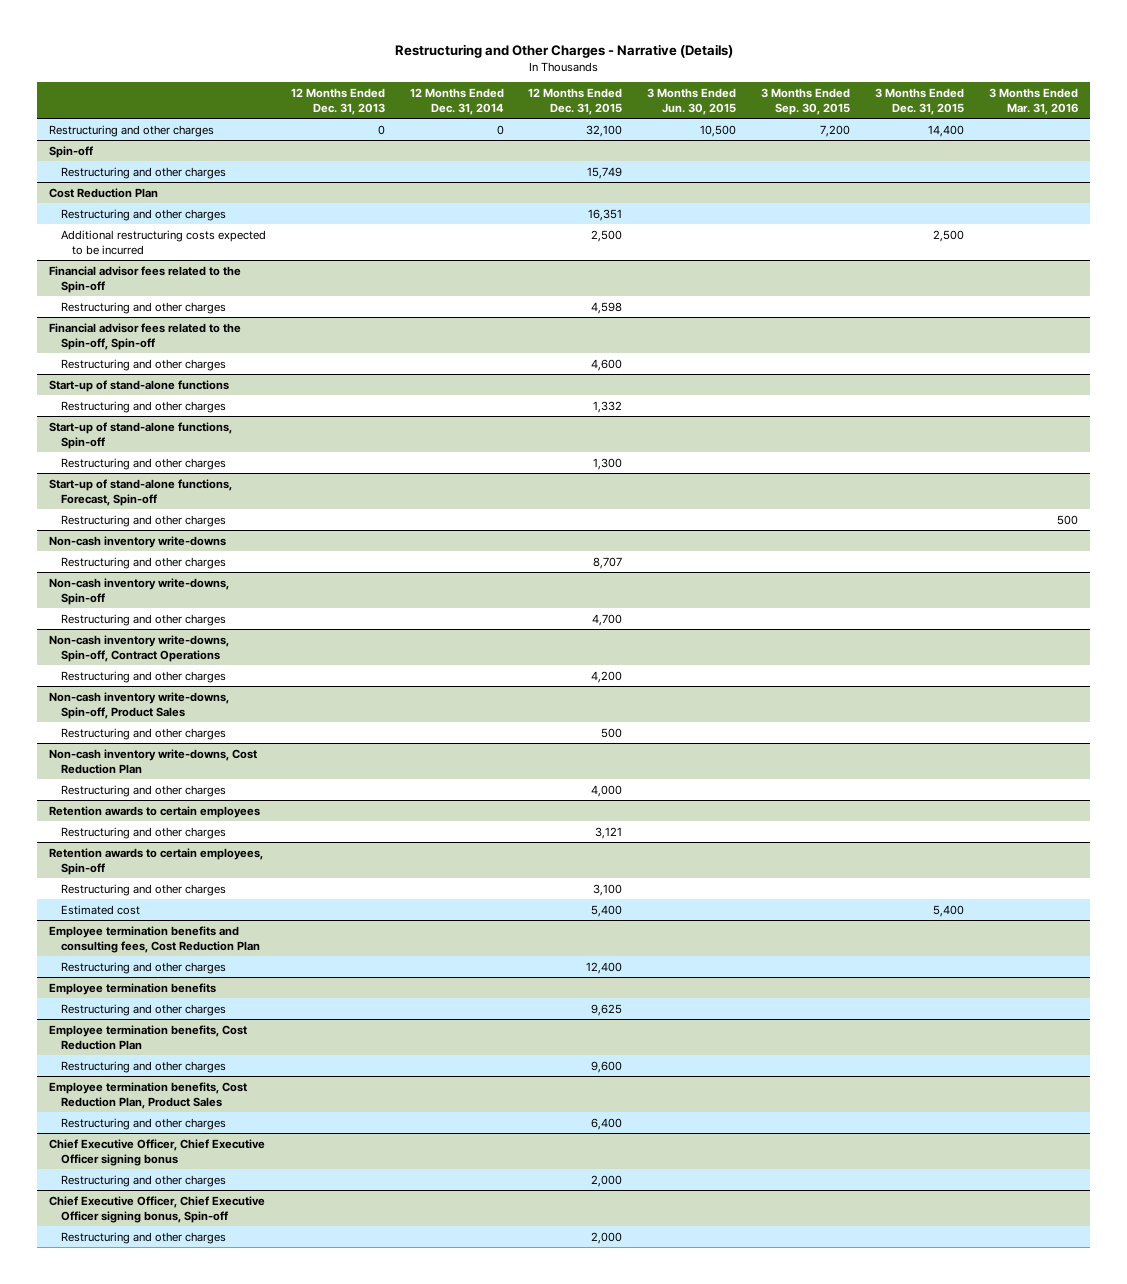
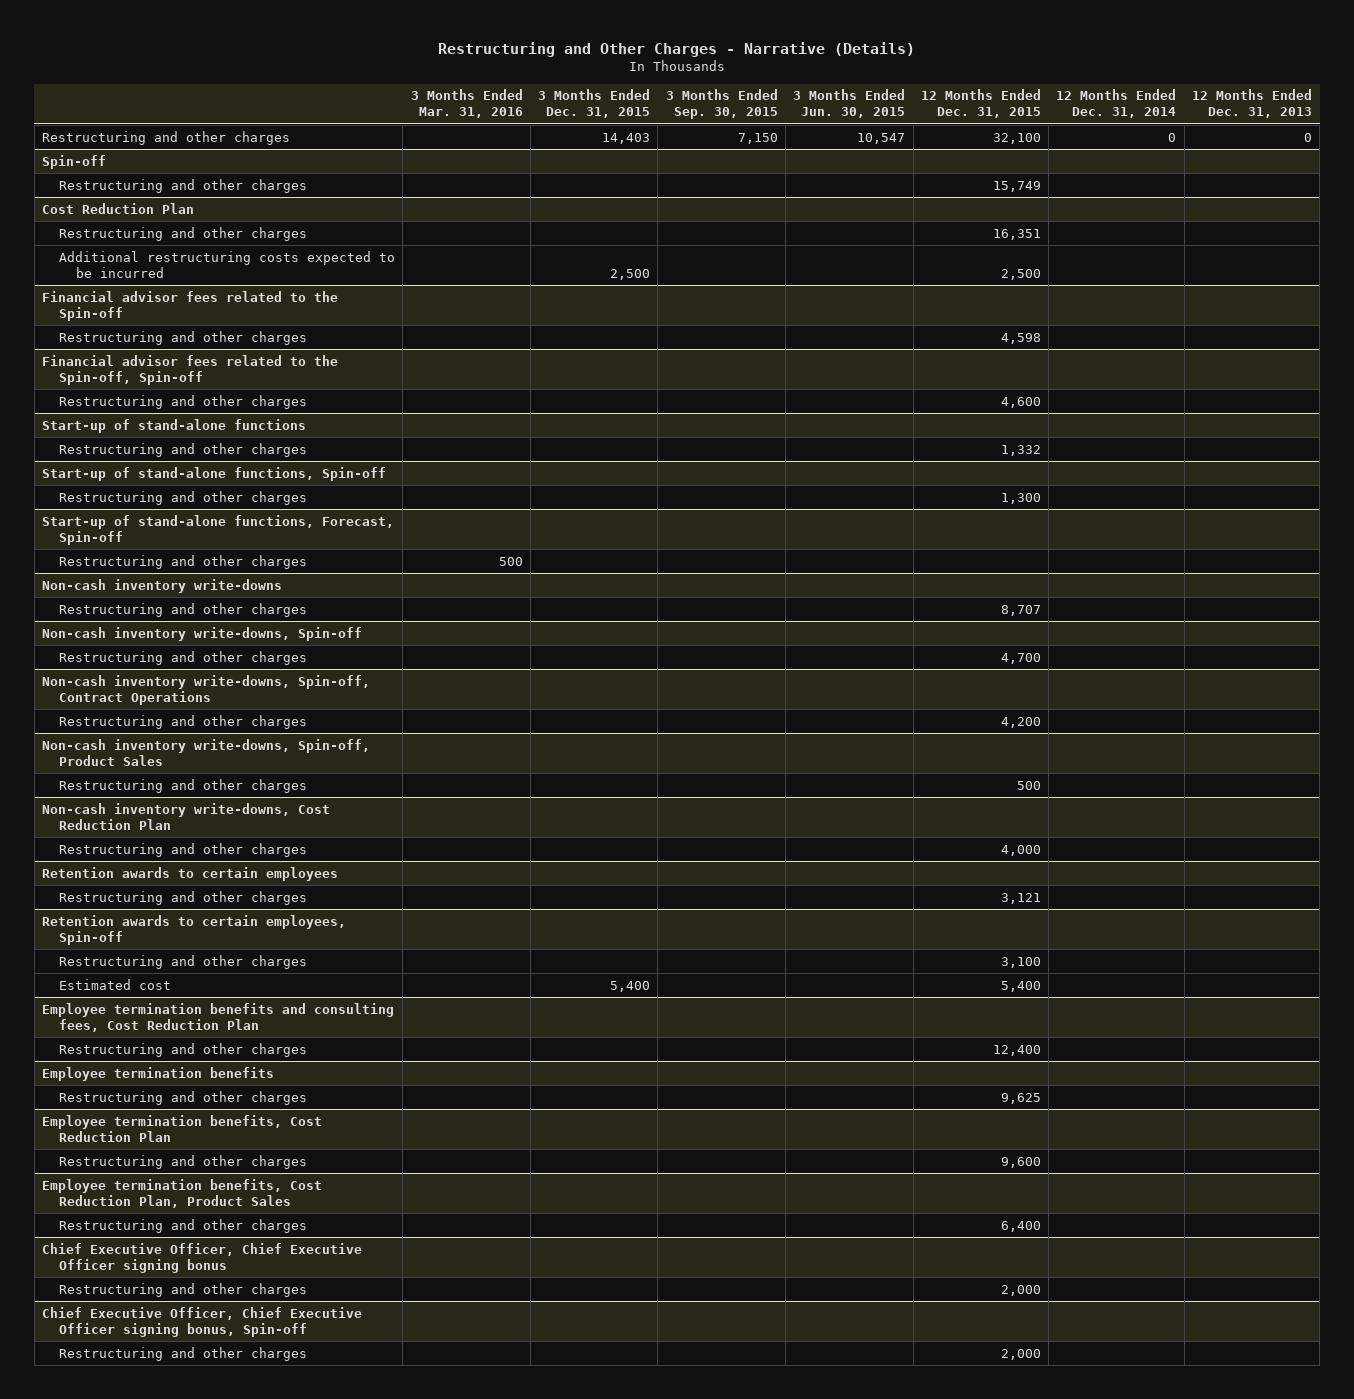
[700,124,737,137] 10,500 -> [857,132,906,144] 10,547
[820,124,851,137] 7,200 -> [737,132,778,144] 7,150
[928,124,965,137] 14,400 -> [602,132,651,144] 14,403

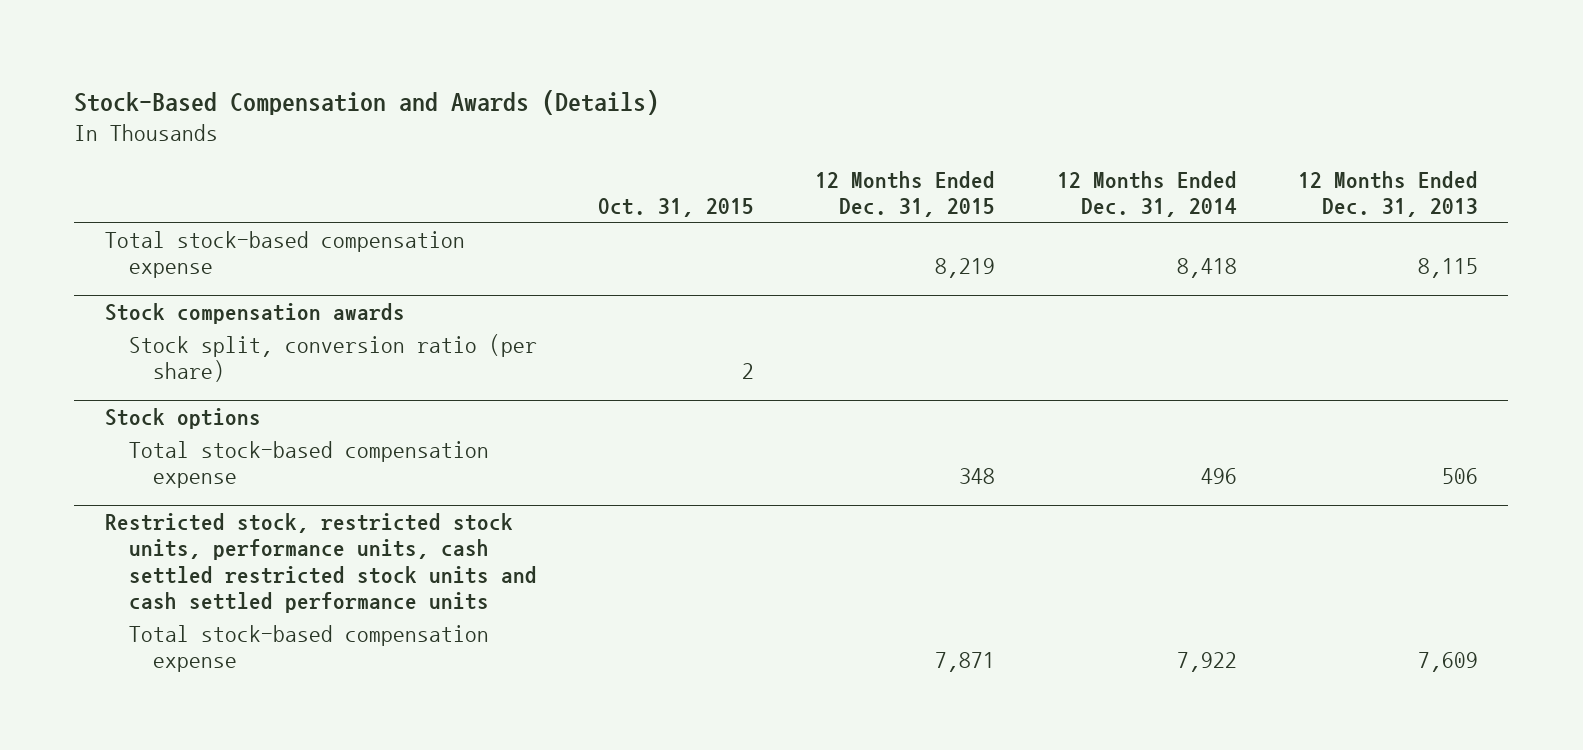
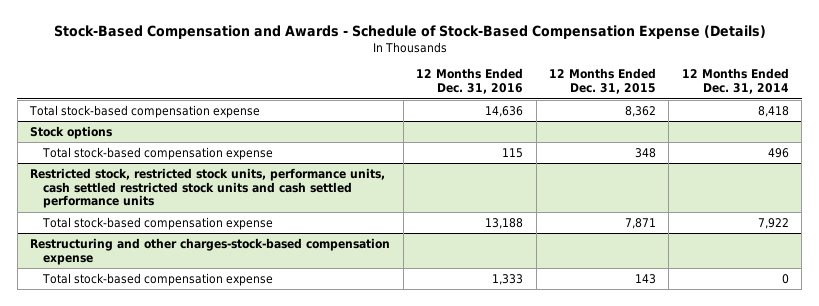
[74,89,660,115] Stock-Based Compensation and Awards (Details) -> [53,24,766,39] Stock-Based Compensation and Awards - Schedule of Stock-Based Compensation Expense (Details)
[598,198,755,218] Oct. 31, 2015 -> none
[1297,170,1478,218] 12 Months Ended Dec. 31, 2013 -> none
none -> [416,68,524,95] 12 Months Ended Dec. 31, 2016
[105,302,406,324] Stock compensation awards -> none
[128,333,537,383] Stock split, conversion ratio (per share) -> none
[935,258,996,279] 8,219 -> [624,106,656,118] 8,362
none -> [30,238,391,265] Restructuring and other charges-stock-based compensation expense
none -> [41,273,273,287] Total stock-based compensation expense

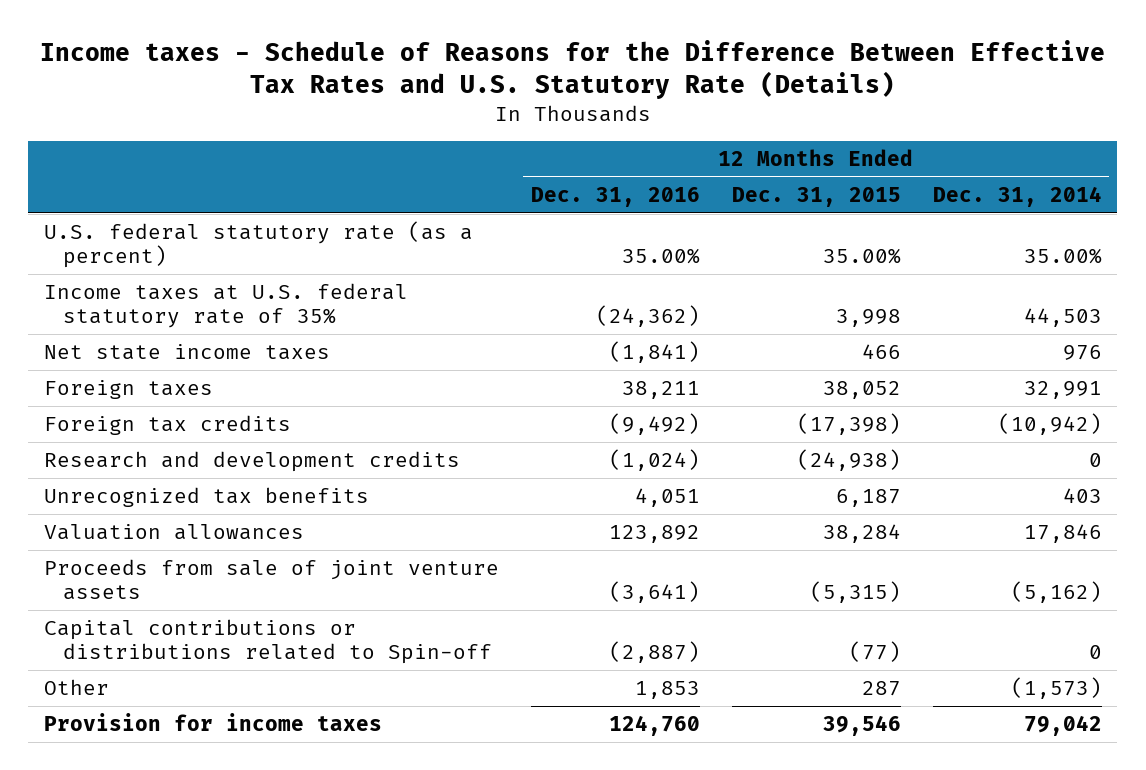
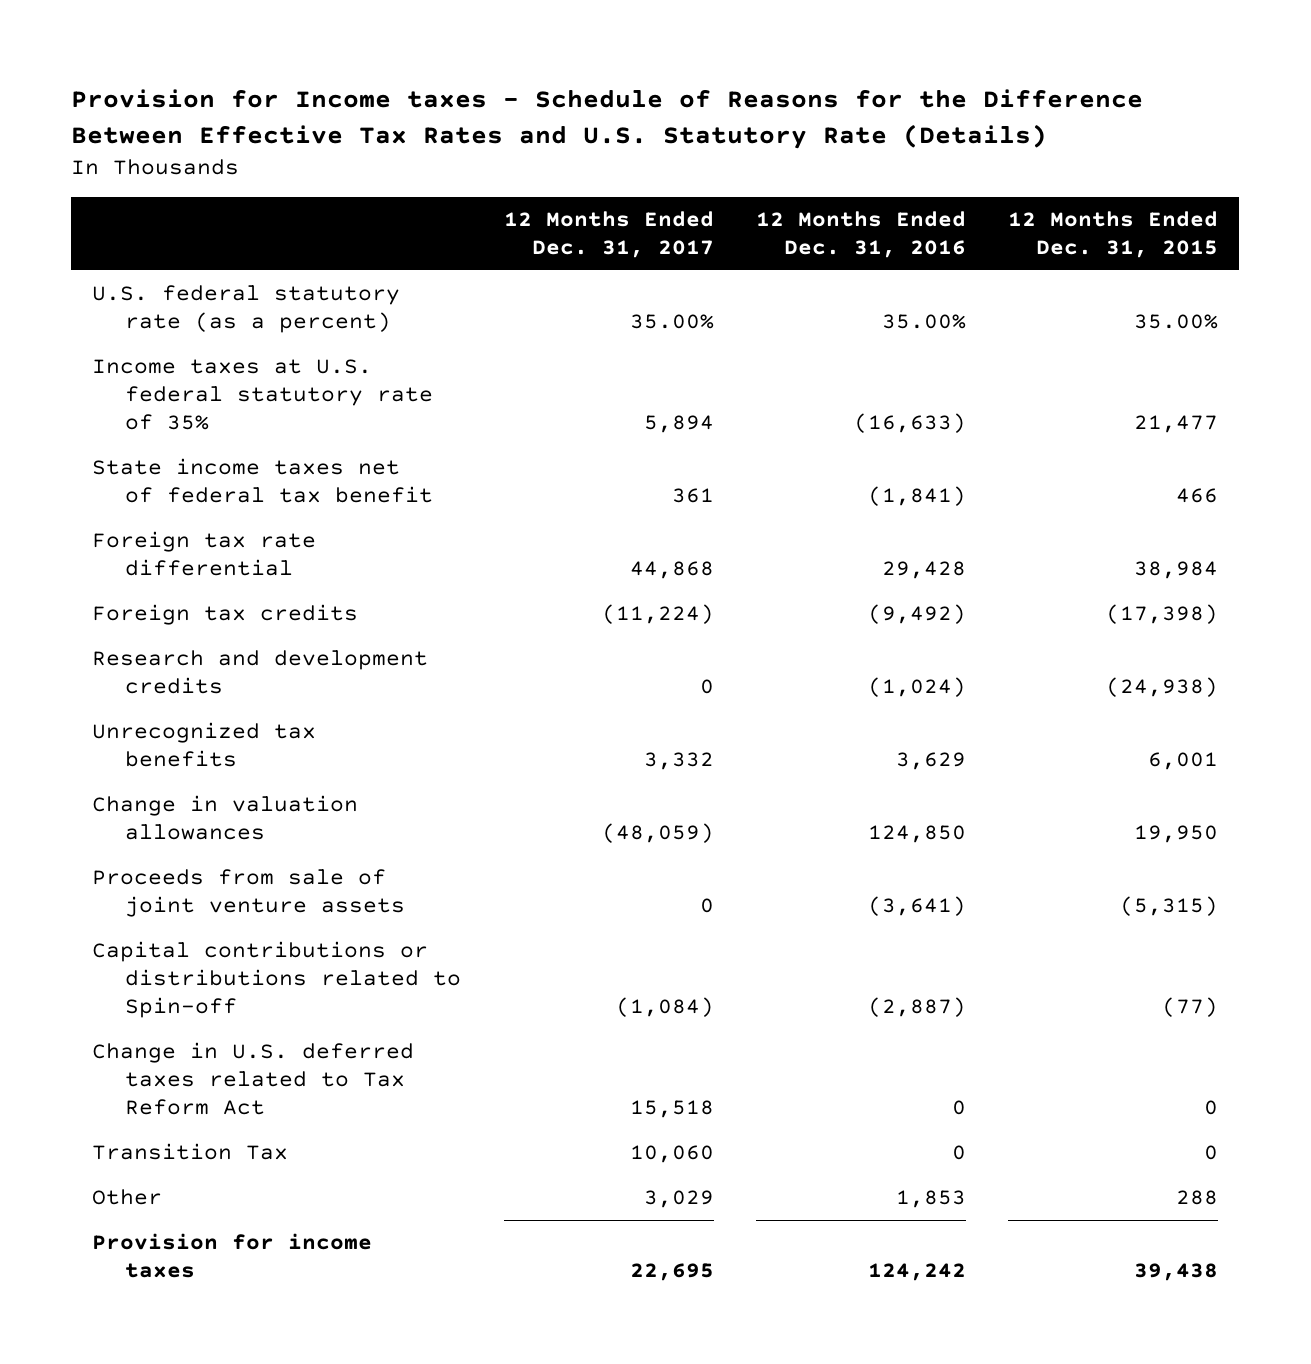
[39,39,1105,99] Income taxes - Schedule of Reasons for the Difference Between Effective Tax Rates and U.S. Statutory Rate (Details) -> [71,88,1144,149] Provision for Income taxes - Schedule of Reasons for the Difference Between Effective Tax Rates and U.S. Statutory Rate (Details)
[932,186,1102,208] Dec. 31, 2014 -> none
none -> [503,211,714,259] 12 Months Ended Dec. 31, 2017
[596,305,701,328] (24,362) -> [853,413,966,434] (16,633)
[835,309,901,328] 3,998 -> [1134,415,1219,434] 21,477
[44,344,331,361] Net state income taxes -> [92,458,434,504] State income taxes net of federal tax benefit
[44,380,214,400] Foreign taxes -> [92,531,317,577] Foreign tax rate differential
[622,381,701,400] 38,211 -> [881,561,966,580] 29,428
[822,381,901,400] 38,052 -> [1134,561,1219,580] 38,984
[635,488,701,508] 4,051 -> [895,752,966,771] 3,629
[835,489,901,508] 6,187 -> [1148,752,1219,771] 6,001
[44,524,305,541] Valuation allowances -> [92,795,359,841] Change in valuation allowances
[609,525,701,544] 123,892 -> [867,825,966,844] 124,850
[822,524,901,544] 38,284 -> [1134,825,1219,844] 19,950
none -> [92,1042,415,1116] Change in U.S. deferred taxes related to Tax Reform Act
none -> [92,1143,289,1161] Transition Tax
[861,681,901,697] 287 -> [1176,1190,1219,1206] 288
[609,715,701,737] 124,760 -> [867,1263,966,1282] 124,242
[822,715,901,737] 39,546 -> [1134,1263,1219,1282] 39,438

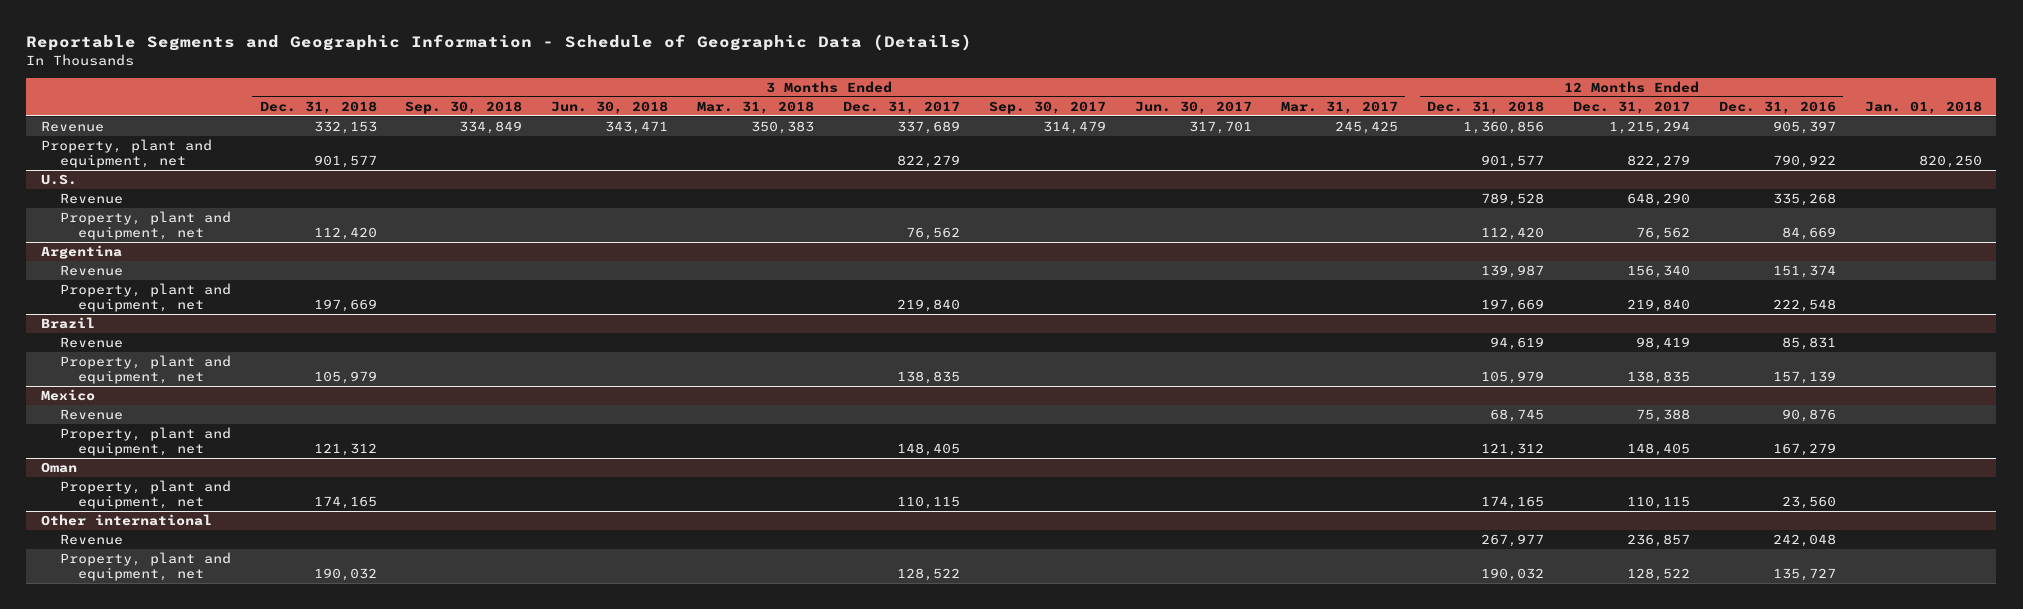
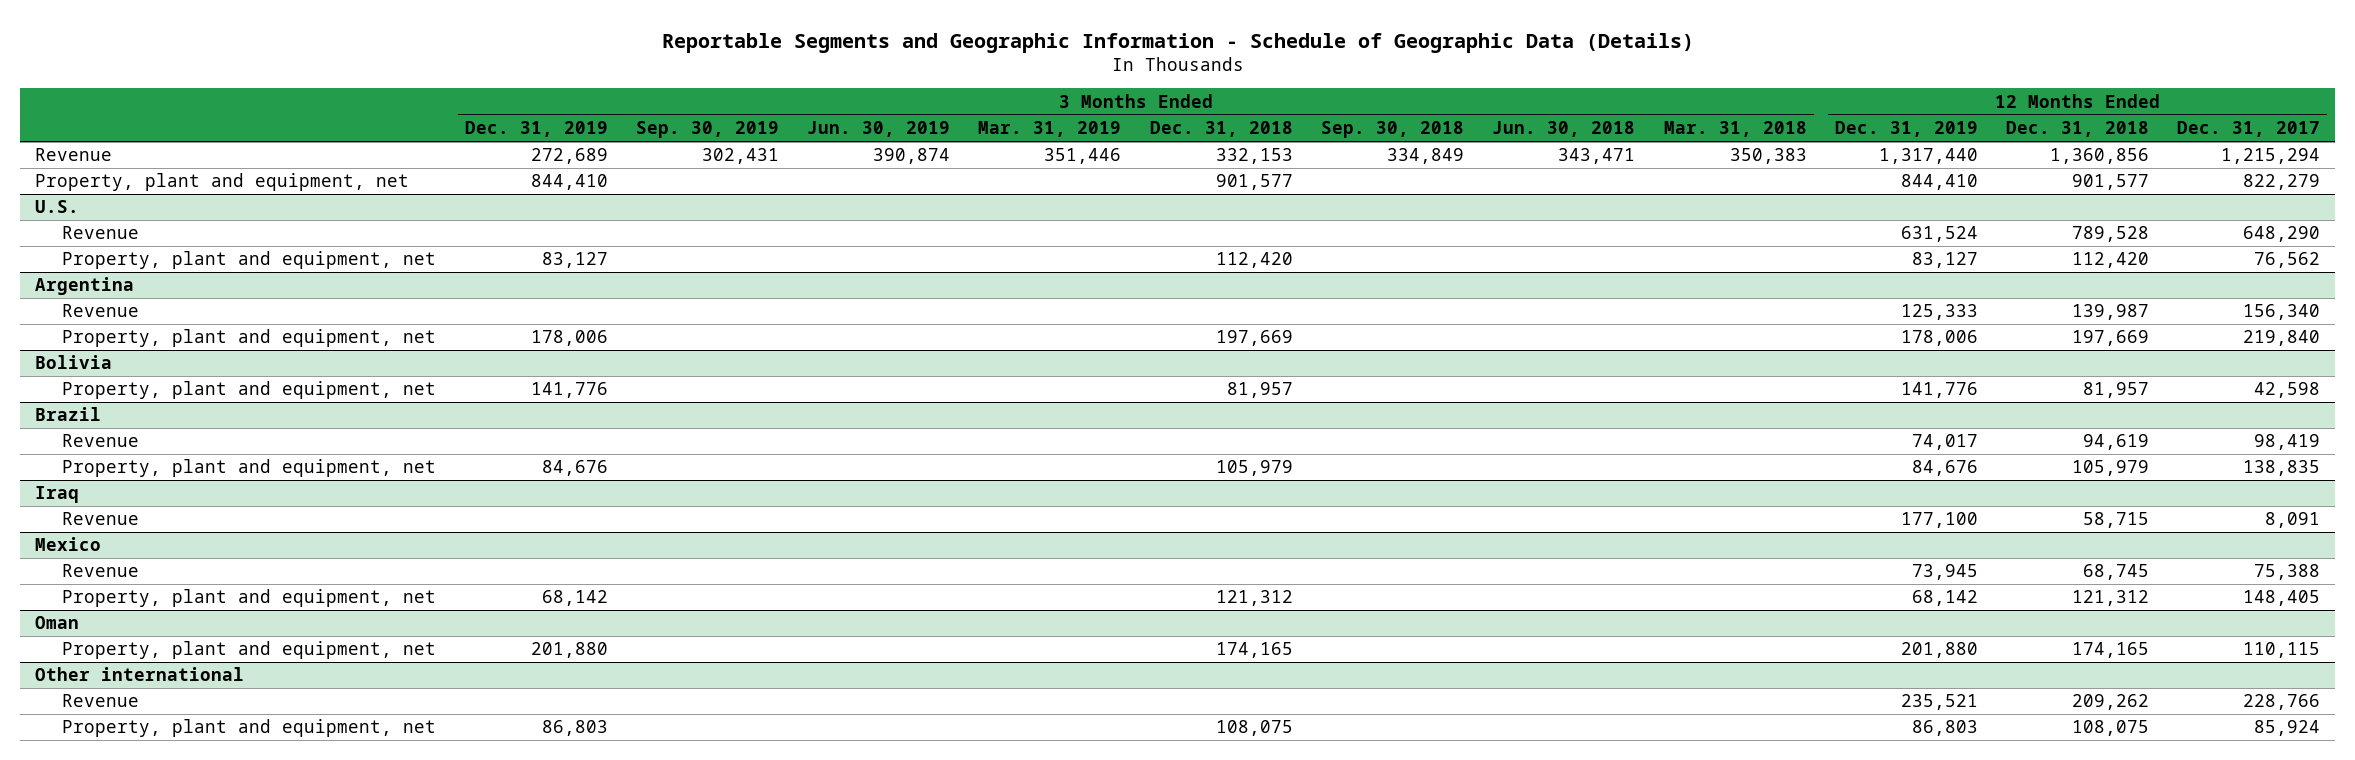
[843,101,961,115] Dec. 31, 2017 -> none
[989,101,1107,115] Sep. 30, 2017 -> none
[1135,101,1253,115] Jun. 30, 2017 -> none
[1281,101,1399,115] Mar. 31, 2017 -> none
[1718,101,1836,115] Dec. 31, 2016 -> none
[1864,101,1982,115] Jan. 01, 2018 -> none
none -> [464,121,608,138] Dec. 31, 2019
none -> [635,121,779,139] Sep. 30, 2019
none -> [807,121,951,138] Jun. 30, 2019
none -> [978,121,1122,138] Mar. 31, 2019
none -> [1834,121,1978,138] Dec. 31, 2019
none -> [34,355,112,370] Bolivia
none -> [62,381,437,400] Property, plant and equipment, net
none -> [34,486,79,504] Iraq
none -> [62,512,140,526] Revenue
[1481,534,1545,548] 267,977 -> [2072,694,2150,711] 209,262
[1627,534,1691,548] 236,857 -> [2243,694,2321,711] 228,766
[313,568,377,582] 190,032 -> [1215,720,1293,737] 108,075
[1481,568,1545,582] 190,032 -> [2072,720,2150,737] 108,075
[1627,568,1691,582] 128,522 -> [2254,720,2321,737] 85,924

